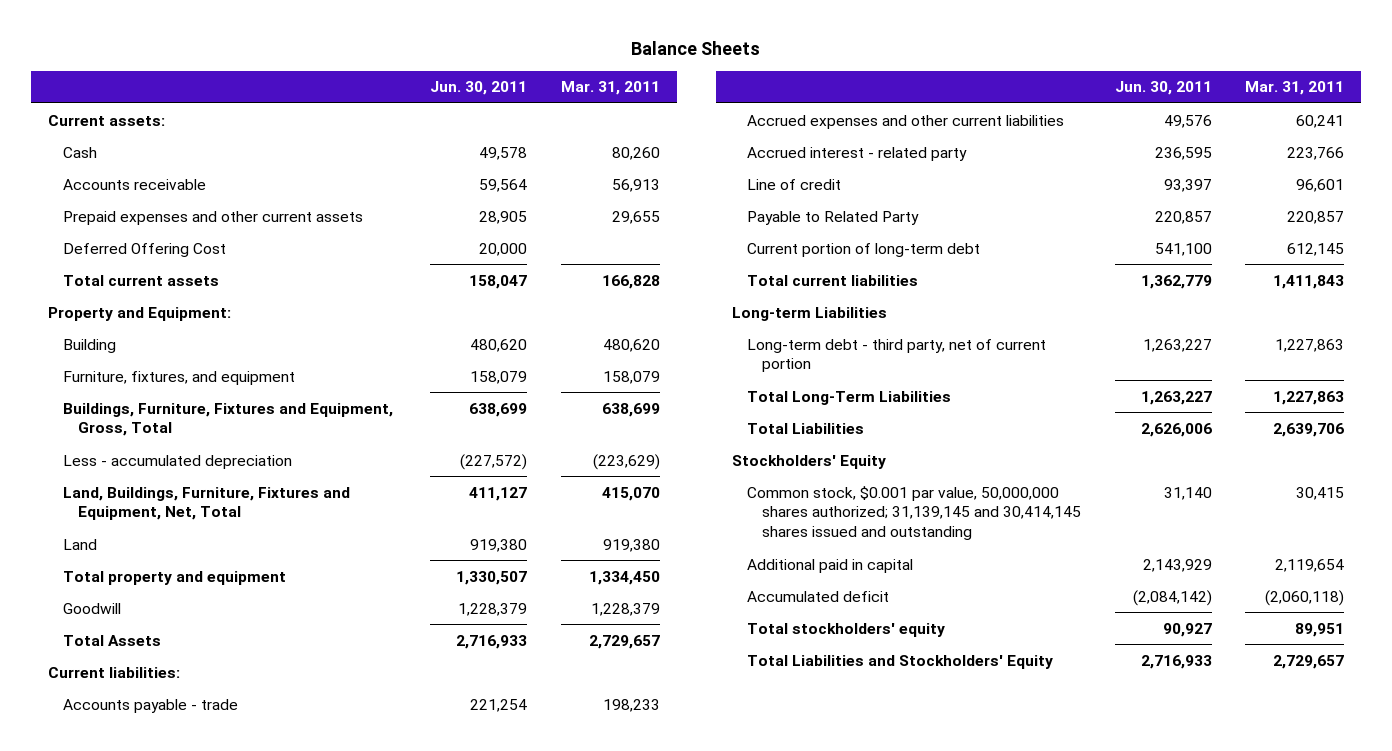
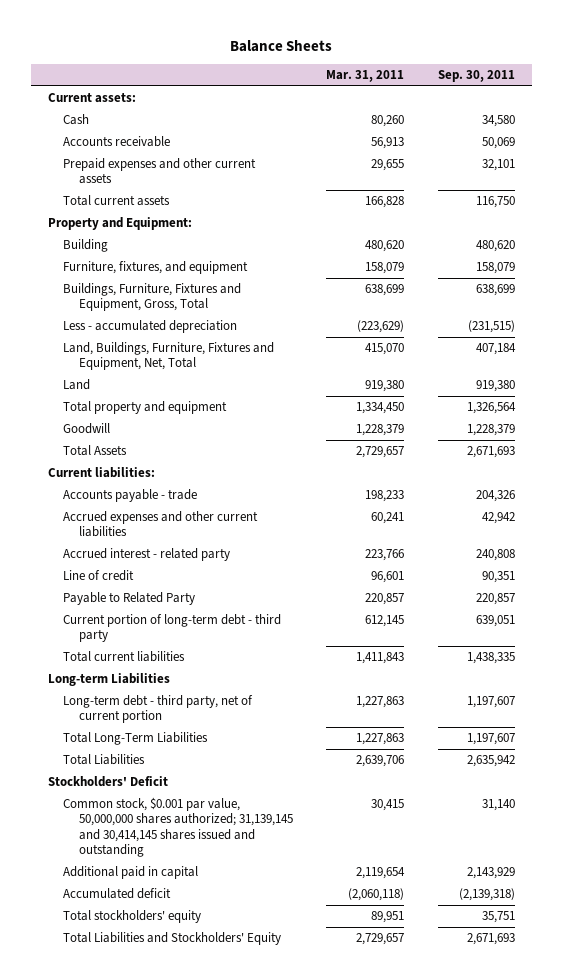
[430,81,528,96] Jun. 30, 2011 -> none
none -> [437,70,515,83] Sep. 30, 2011
[62,242,226,257] Deferred Offering Cost -> none
[747,242,981,257] Current portion of long-term debt -> [63,614,282,643] Current portion of long-term debt - third party
[732,454,887,469] Stockholders' Equity -> [47,776,168,788] Stockholders' Deficit

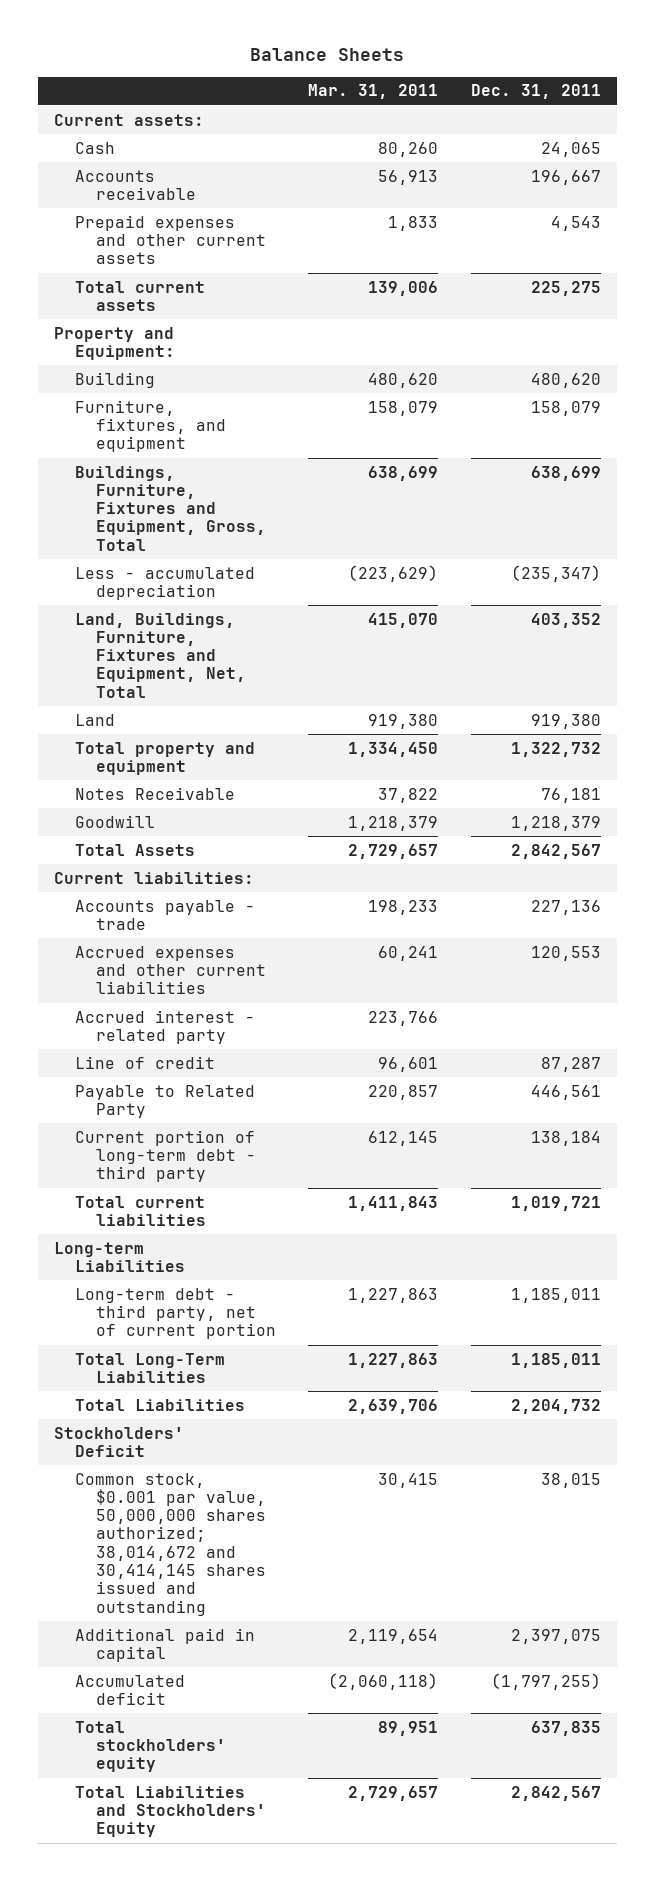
[437,70,515,83] Sep. 30, 2011 -> none
none -> [470,84,601,100] Dec. 31, 2011
[371,159,405,172] 29,655 -> [388,215,439,231] 1,833
[365,196,405,209] 166,828 -> [368,280,439,296] 139,006
none -> [75,786,236,800] Notes Receivable
[356,424,405,437] 1,228,379 -> [348,815,439,831] 1,218,379
[63,797,293,857] Common stock, $0.001 par value, 50,000,000 shares authorized; 31,139,145 and 30,414,145 shares issued and outstanding -> [75,1472,267,1616] Common stock, $0.001 par value, 50,000,000 shares authorized; 38,014,672 and 30,414,145 shares issued and outstanding

